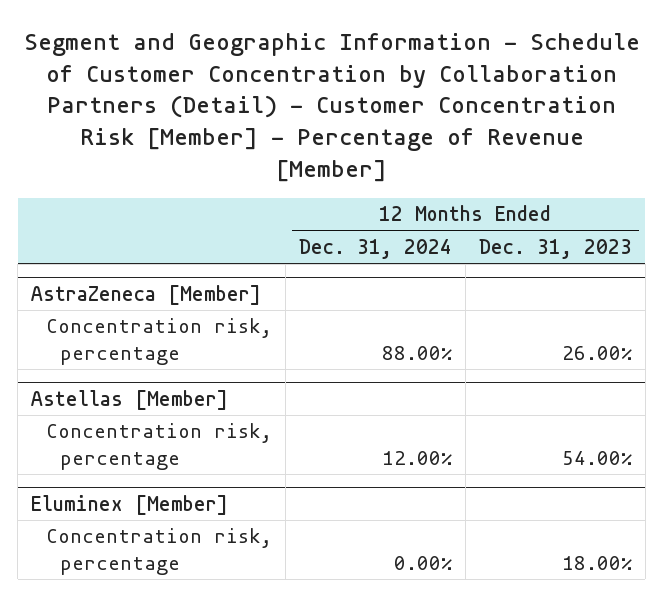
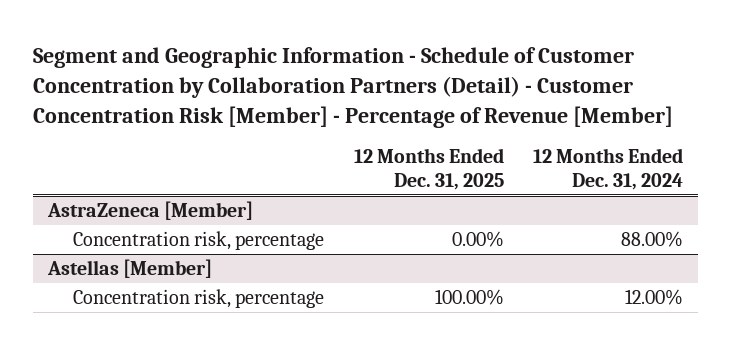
[478,238,632,259] Dec. 31, 2023 -> none
none -> [353,147,504,190] 12 Months Ended Dec. 31, 2025
[31,494,229,515] Eluminex [Member] -> none
[45,528,272,575] Concentration risk, percentage -> none

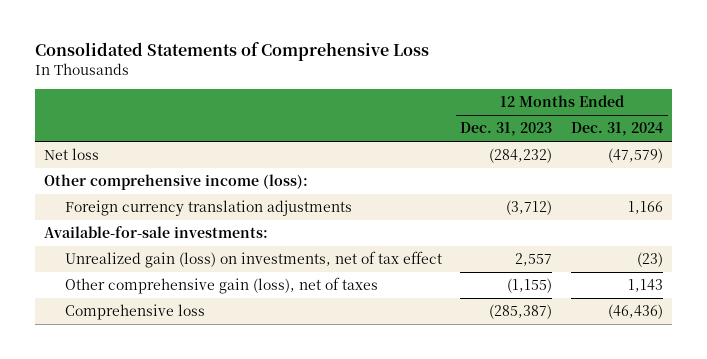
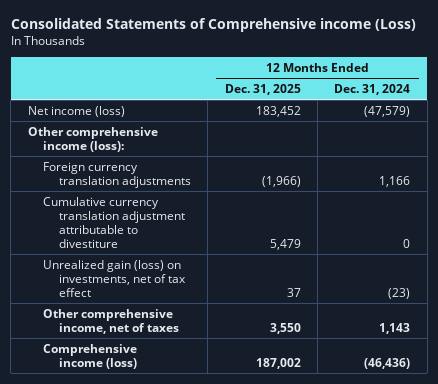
[34,42,429,62] Consolidated Statements of Comprehensive Loss -> [10,18,416,33] Consolidated Statements of Comprehensive income (Loss)
[460,122,553,137] Dec. 31, 2023 -> none
none -> [224,83,301,95] Dec. 31, 2025
[43,148,99,161] Net loss -> [27,105,125,117] Net income (loss)
[43,226,268,239] Available-for-sale investments: -> none
none -> [43,196,186,248] Cumulative currency translation adjustment attributable to divestiture
[64,277,378,295] Other comprehensive gain (loss), net of taxes -> [43,308,180,334] Other comprehensive income, net of taxes
[64,304,205,321] Comprehensive loss -> [43,343,138,369] Comprehensive income (loss)

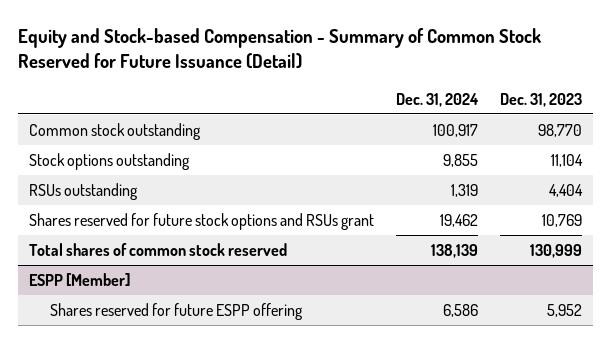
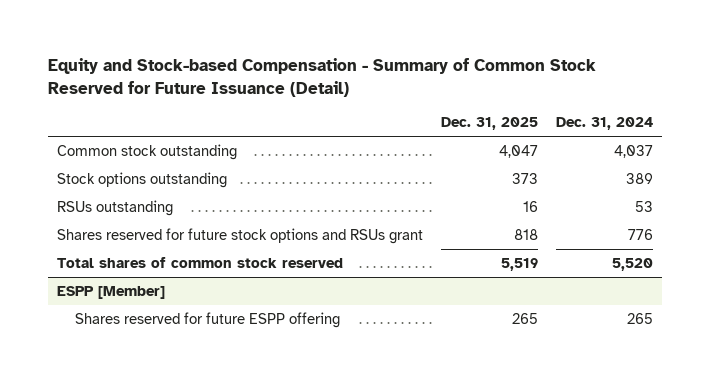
[499,92,582,107] Dec. 31, 2023 -> none
none -> [441,117,539,131] Dec. 31, 2025
[432,123,478,137] 100,917 -> [614,144,654,158] 4,037
[442,153,478,167] 9,855 -> [626,172,654,184] 389
[450,183,478,197] 1,319 -> [635,200,654,212] 53
[439,213,478,227] 19,462 -> [628,228,654,240] 776
[430,243,478,258] 138,139 -> [612,257,654,271] 5,520
[442,303,478,317] 6,586 -> [627,312,654,324] 265

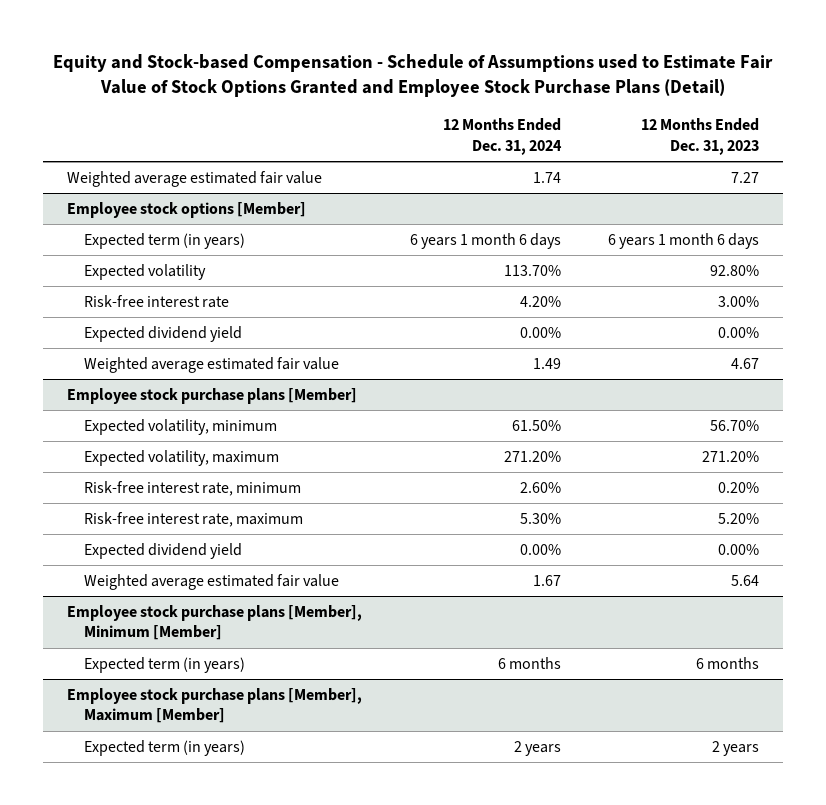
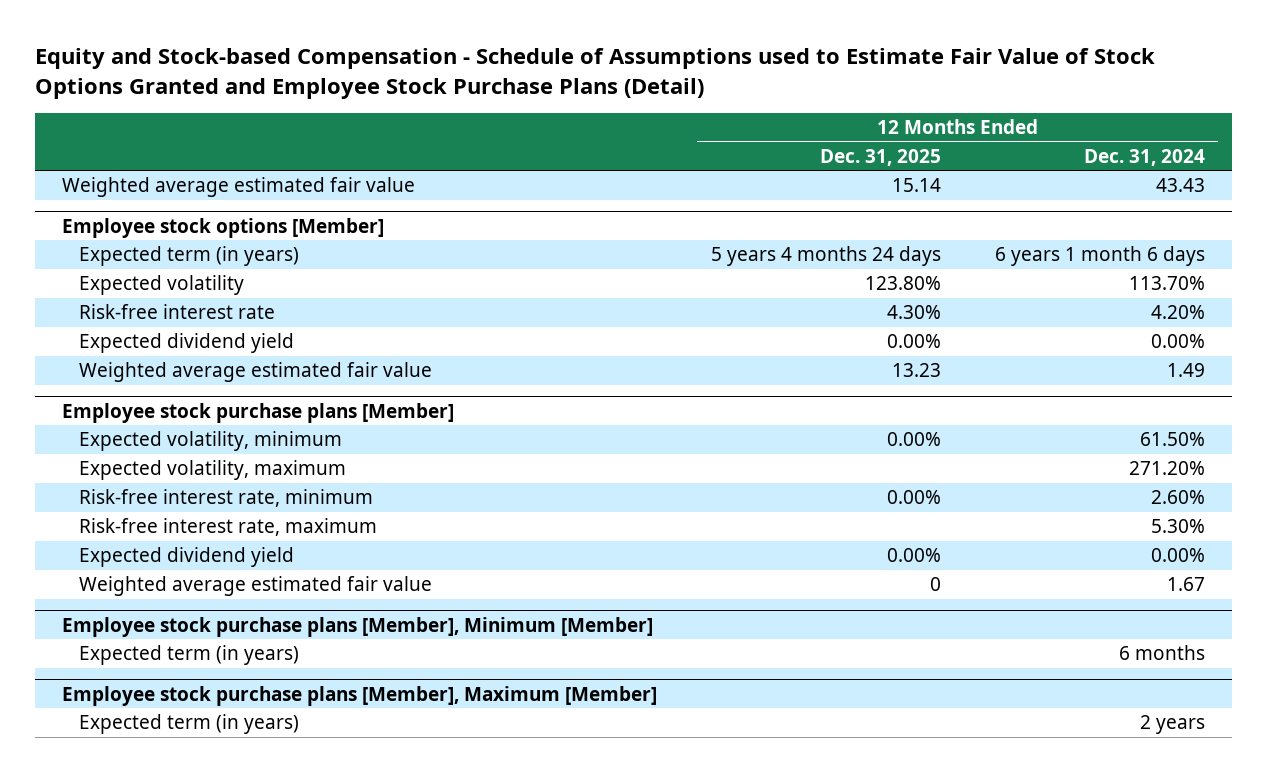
[641,118,760,155] 12 Months Ended Dec. 31, 2023 -> none
none -> [819,148,941,166] Dec. 31, 2025
[532,171,561,183] 1.74 -> [1155,178,1205,193] 43.43

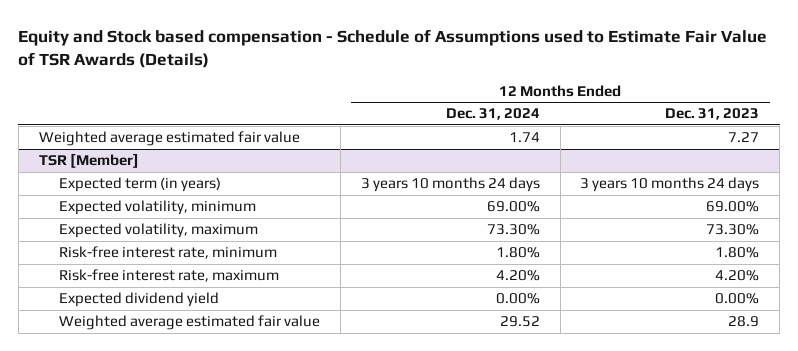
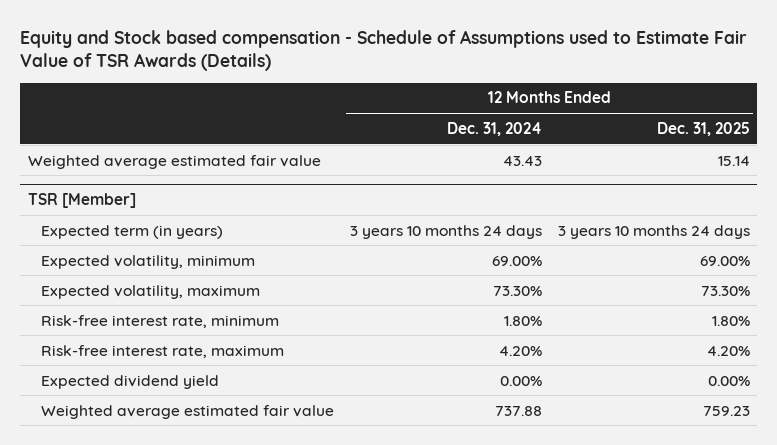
[665,108,760,121] Dec. 31, 2023 -> none
none -> [656,121,750,136] Dec. 31, 2025
[508,132,540,143] 1.74 -> [502,155,542,166] 43.43
[499,316,540,328] 29.52 -> [494,405,542,416] 737.88

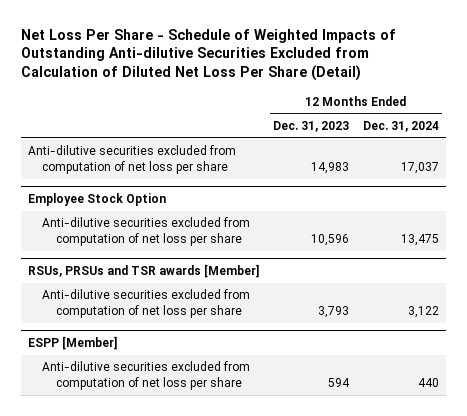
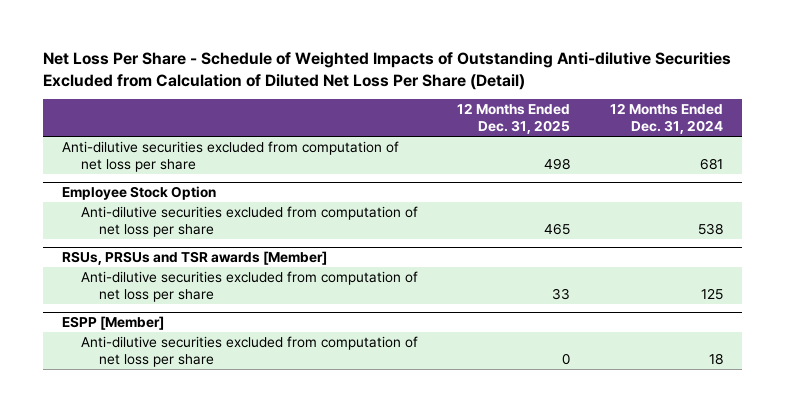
[273,121,350,133] Dec. 31, 2023 -> none
none -> [457,103,571,134] 12 Months Ended Dec. 31, 2025
[400,161,439,174] 17,037 -> [699,157,723,170] 681
[400,233,439,246] 13,475 -> [697,222,723,235] 538
[407,305,439,318] 3,122 -> [700,287,723,300] 125
[417,377,439,387] 440 -> [708,352,723,365] 18

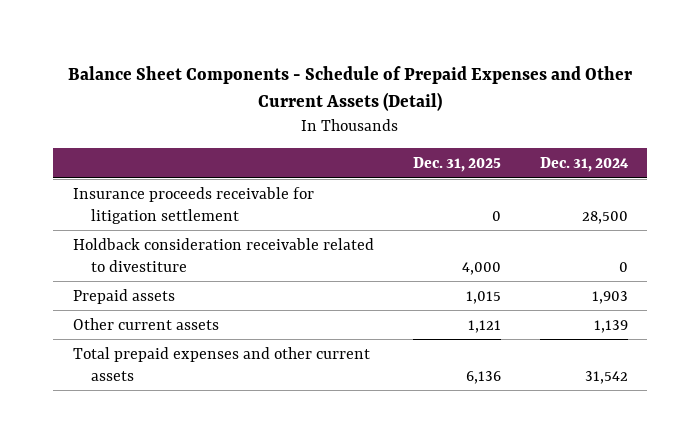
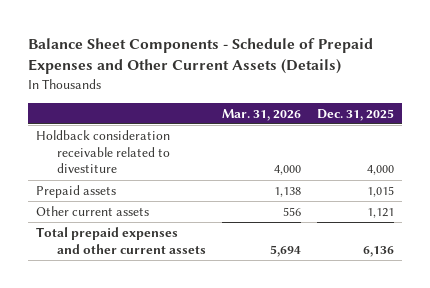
[68,66,633,112] Balance Sheet Components - Schedule of Prepaid Expenses and Other Current Assets (Detail) -> [28,38,374,75] Balance Sheet Components - Schedule of Prepaid Expenses and Other Current Assets (Details)
[539,156,629,172] Dec. 31, 2024 -> none
none -> [221,108,301,121] Mar. 31, 2026
[72,186,314,224] Insurance proceeds receivable for litigation settlement -> none

